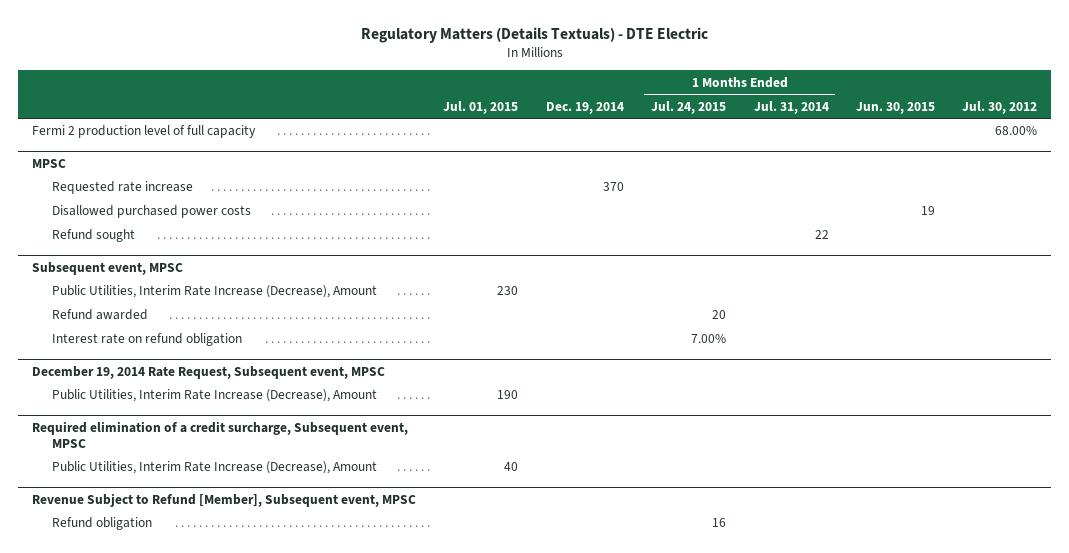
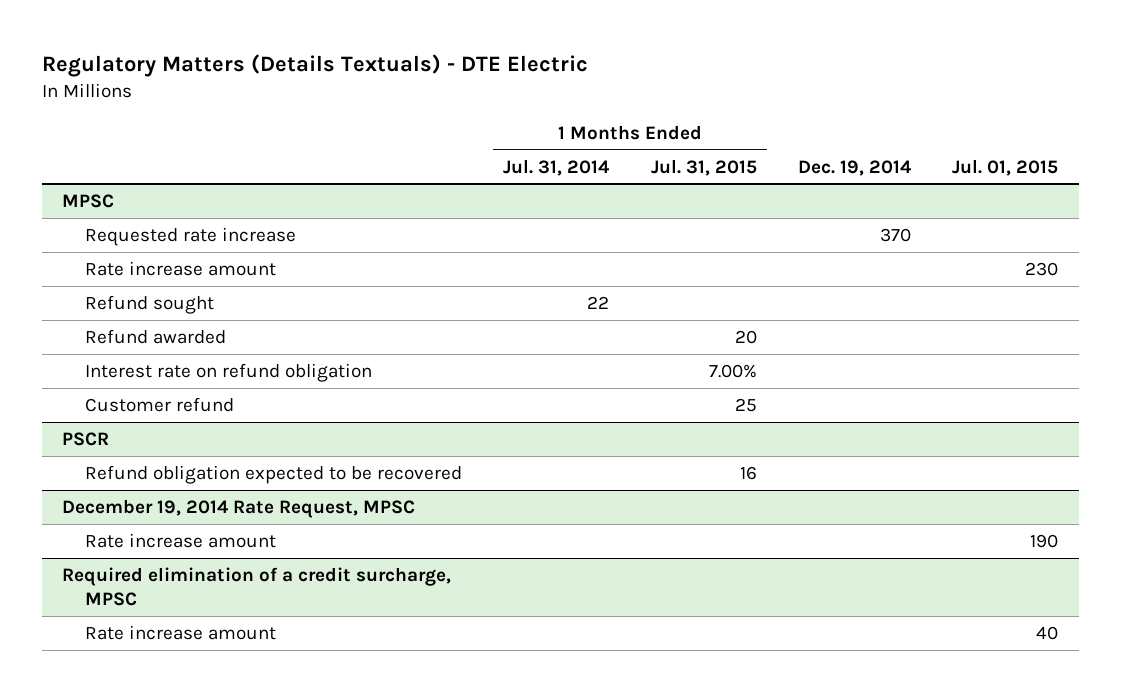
[651,100,727,114] Jul. 24, 2015 -> none
[855,101,935,114] Jun. 30, 2015 -> none
[962,100,1038,114] Jul. 30, 2012 -> none
none -> [650,158,757,176] Jul. 31, 2015
[31,125,256,139] Fermi 2 production level of full capacity -> none
[52,205,252,219] Disallowed purchased power costs -> none
none -> [84,260,276,276] Rate increase amount
[31,261,183,275] Subsequent event, MPSC -> none
[52,285,378,299] Public Utilities, Interim Rate Increase (Decrease), Amount -> none
[52,309,149,321] Refund awarded -> none
[52,333,243,347] Interest rate on refund obligation -> none
[31,492,416,507] Revenue Subject to Refund [Member], Subsequent event, MPSC -> none
[52,517,153,531] Refund obligation -> none
none -> [84,328,226,344] Refund awarded
none -> [84,362,372,382] Interest rate on refund obligation
none -> [84,396,234,412] Customer refund
none -> [62,431,110,446] PSCR
none -> [84,464,462,484] Refund obligation expected to be recovered
[31,365,385,379] December 19, 2014 Rate Request, Subsequent event, MPSC -> [62,498,416,518] December 19, 2014 Rate Request, MPSC
[52,389,378,403] Public Utilities, Interim Rate Increase (Decrease), Amount -> [84,532,276,548] Rate increase amount
[31,420,408,448] Required elimination of a credit surcharge, Subsequent event, MPSC -> [62,566,452,607] Required elimination of a credit surcharge, MPSC
[52,461,378,475] Public Utilities, Interim Rate Increase (Decrease), Amount -> [84,624,276,640] Rate increase amount

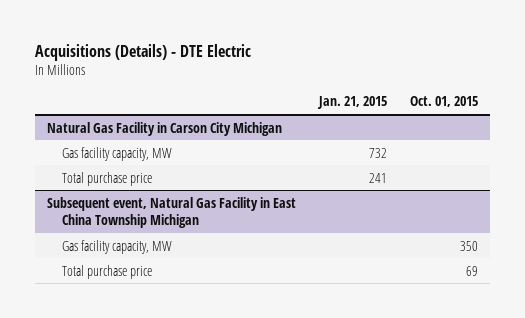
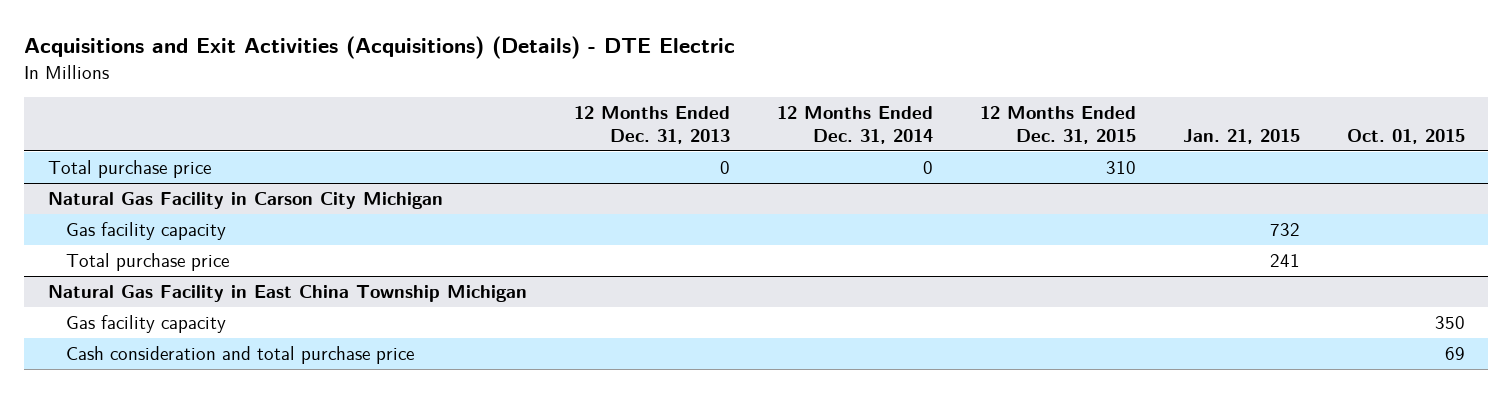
[35,43,252,61] Acquisitions (Details) - DTE Electric -> [24,36,736,60] Acquisitions and Exit Activities (Acquisitions) (Details) - DTE Electric
none -> [573,106,730,145] 12 Months Ended Dec. 31, 2013
none -> [776,106,933,145] 12 Months Ended Dec. 31, 2014
none -> [979,106,1136,145] 12 Months Ended Dec. 31, 2015
none -> [47,159,211,178] Total purchase price
[61,146,172,161] Gas facility capacity, MW -> [66,221,227,240] Gas facility capacity
[46,196,296,229] Subsequent event, Natural Gas Facility in East China Township Michigan -> [47,284,527,302] Natural Gas Facility in East China Township Michigan
[61,239,172,254] Gas facility capacity, MW -> [66,314,227,333] Gas facility capacity
[61,264,152,279] Total purchase price -> [66,345,415,364] Cash consideration and total purchase price

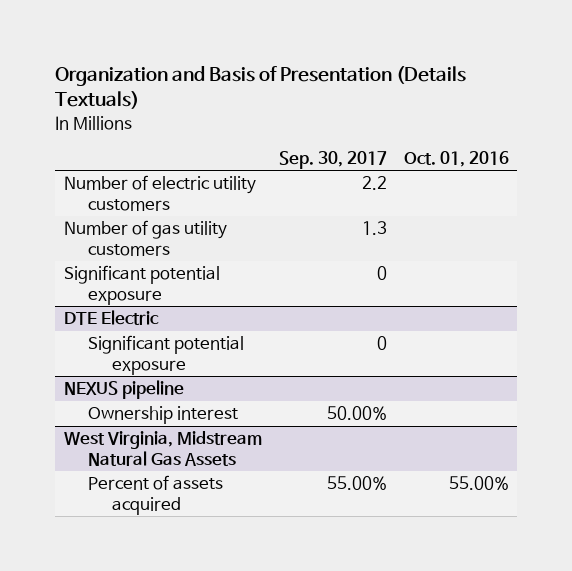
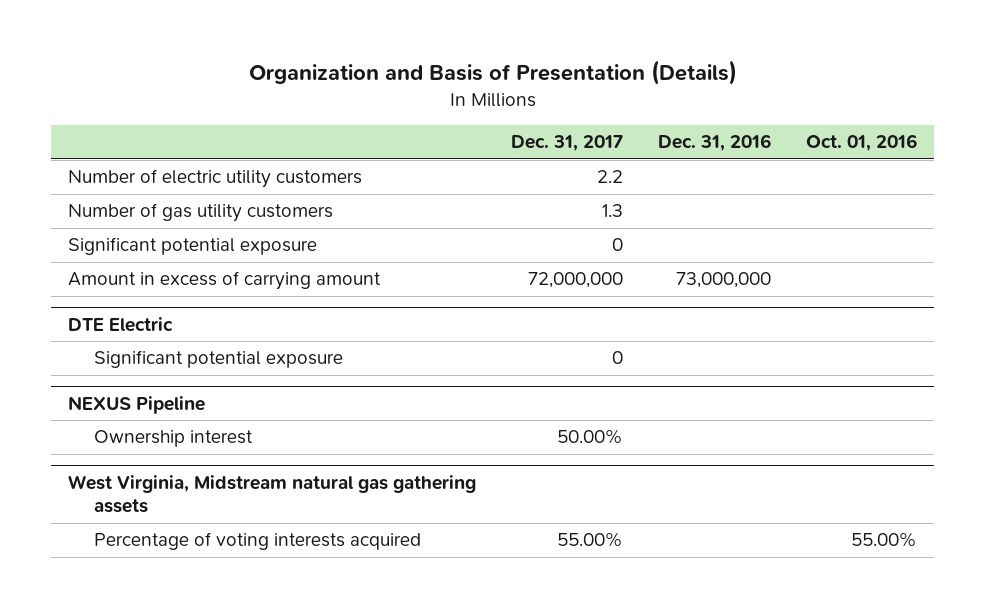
[55,65,467,110] Organization and Basis of Presentation (Details Textuals) -> [248,60,737,86] Organization and Basis of Presentation (Details)
[278,150,387,169] Sep. 30, 2017 -> none
none -> [511,135,624,152] Dec. 31, 2017
none -> [658,134,772,152] Dec. 31, 2016
none -> [68,271,382,291] Amount in excess of carrying amount
[63,380,184,400] NEXUS pipeline -> [68,395,206,414] NEXUS Pipeline
[63,431,262,466] West Virginia, Midstream Natural Gas Assets -> [68,474,477,514] West Virginia, Midstream natural gas gathering assets
[87,475,223,515] Percent of assets acquired -> [94,532,422,551] Percentage of voting interests acquired

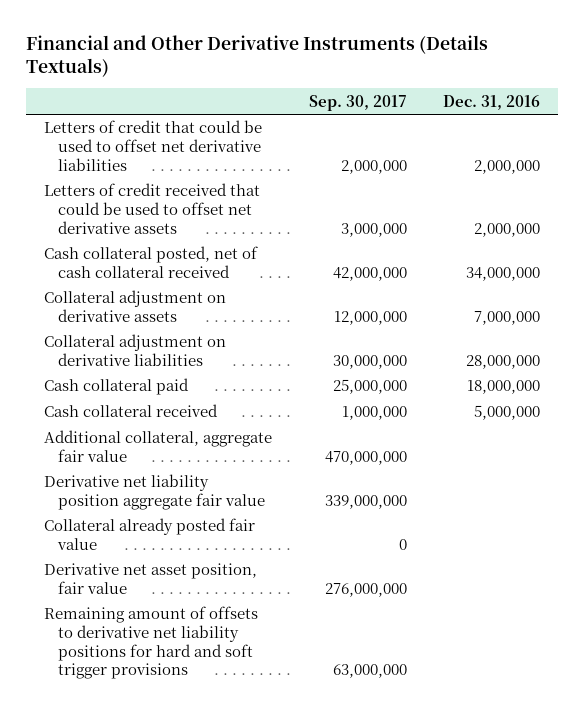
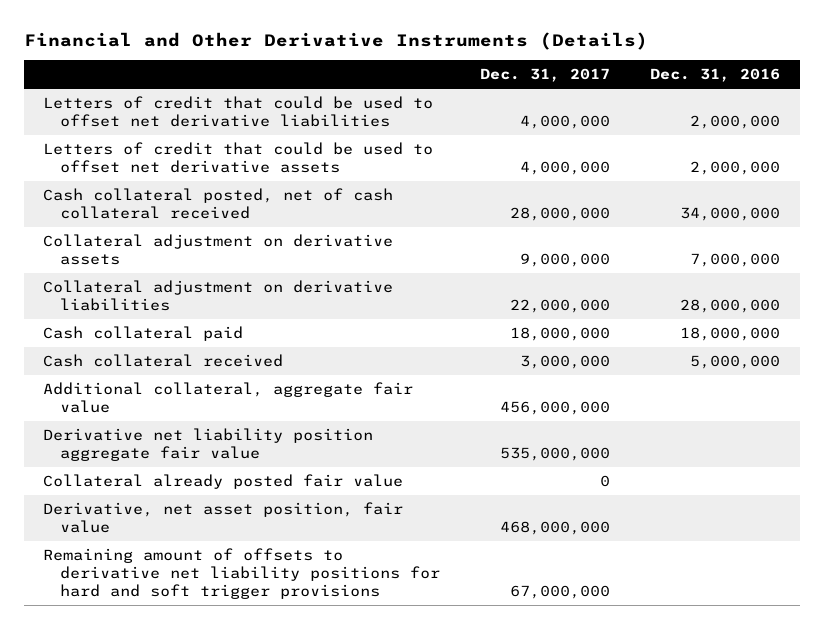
[26,34,489,78] Financial and Other Derivative Instruments (Details Textuals) -> [23,31,648,50] Financial and Other Derivative Instruments (Details)
[308,94,407,111] Sep. 30, 2017 -> none
none -> [479,68,610,83] Dec. 31, 2017
[44,183,261,234] Letters of credit received that could be used to offset net derivative assets -> [43,142,434,173] Letters of credit that could be used to offset net derivative assets
[44,563,258,594] Derivative net asset position, fair value -> [43,502,404,533] Derivative, net asset position, fair value

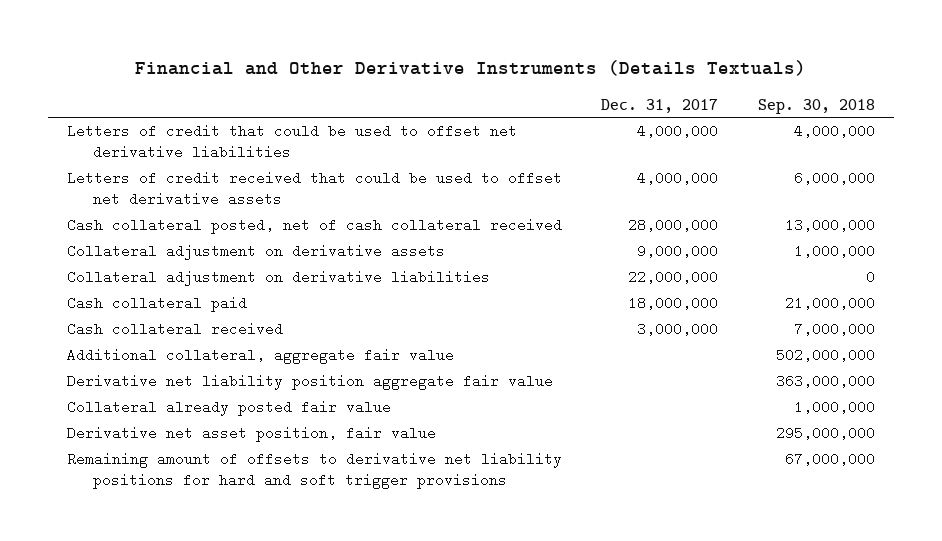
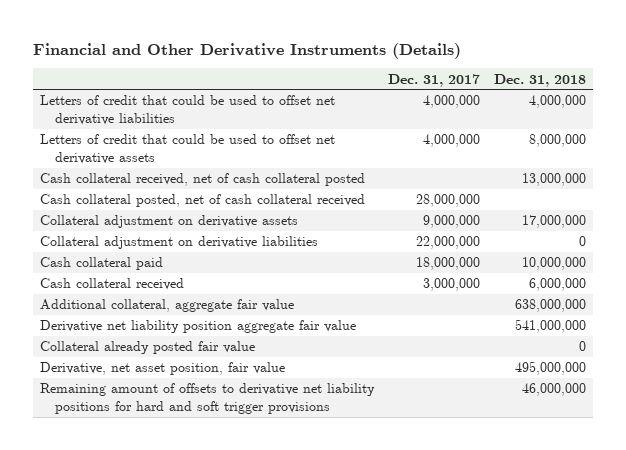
[134,60,806,77] Financial and Other Derivative Instruments (Details Textuals) -> [33,42,462,59] Financial and Other Derivative Instruments (Details)
[757,98,875,114] Sep. 30, 2018 -> none
none -> [493,73,586,87] Dec. 31, 2018
[67,171,563,207] Letters of credit received that could be used to offset net derivative assets -> [40,134,336,164] Letters of credit that could be used to offset net derivative assets
none -> [40,173,366,187] Cash collateral received, net of cash collateral posted
[67,426,437,443] Derivative net asset position, fair value -> [40,362,286,376] Derivative, net asset position, fair value

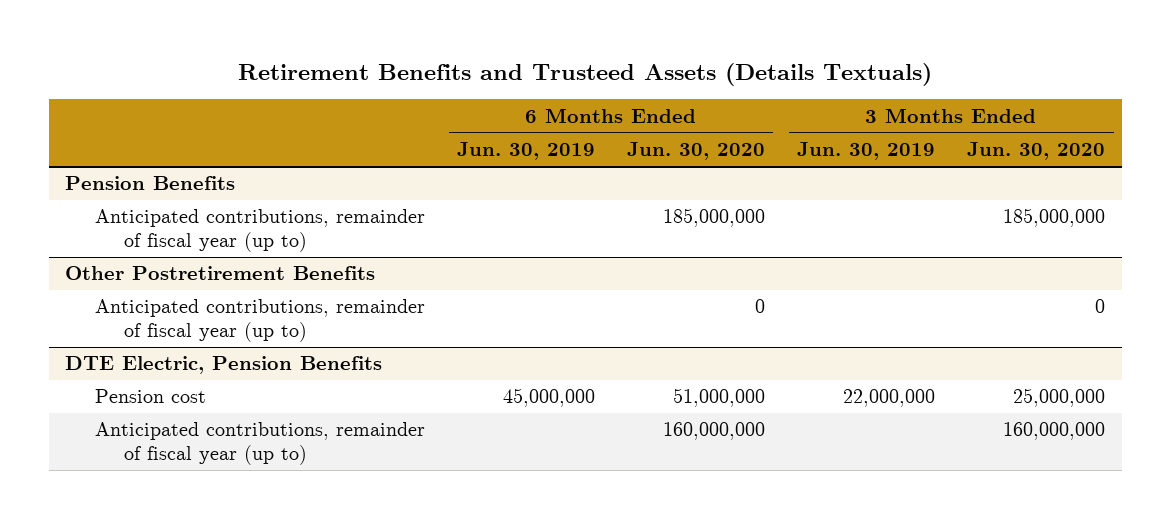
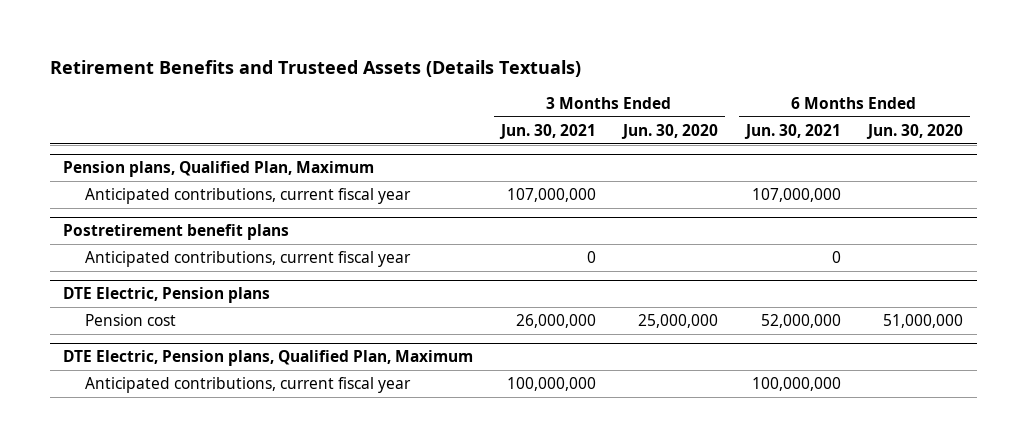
[456,142,595,161] Jun. 30, 2019 -> none
[797,142,936,161] Jun. 30, 2019 -> none
none -> [498,123,596,139] Jun. 30, 2021
none -> [743,123,841,139] Jun. 30, 2021
[65,176,236,191] Pension Benefits -> none
[94,209,425,253] Anticipated contributions, remainder of fiscal year (up to) -> none
[94,299,425,343] Anticipated contributions, remainder of fiscal year (up to) -> none
none -> [63,161,375,178] Pension plans, Qualified Plan, Maximum
none -> [84,188,411,205] Anticipated contributions, current fiscal year
[65,266,376,281] Other Postretirement Benefits -> [63,224,290,241] Postretirement benefit plans
none -> [84,251,411,268] Anticipated contributions, current fiscal year
[65,356,383,375] DTE Electric, Pension Benefits -> [63,287,271,304] DTE Electric, Pension plans
[94,422,425,466] Anticipated contributions, remainder of fiscal year (up to) -> none
none -> [63,350,474,367] DTE Electric, Pension plans, Qualified Plan, Maximum
none -> [84,377,411,394] Anticipated contributions, current fiscal year

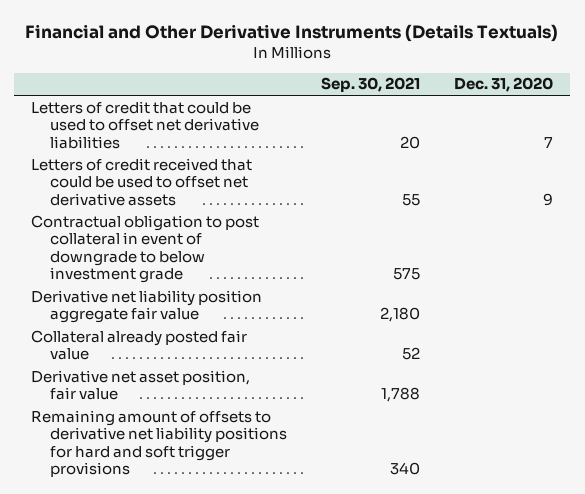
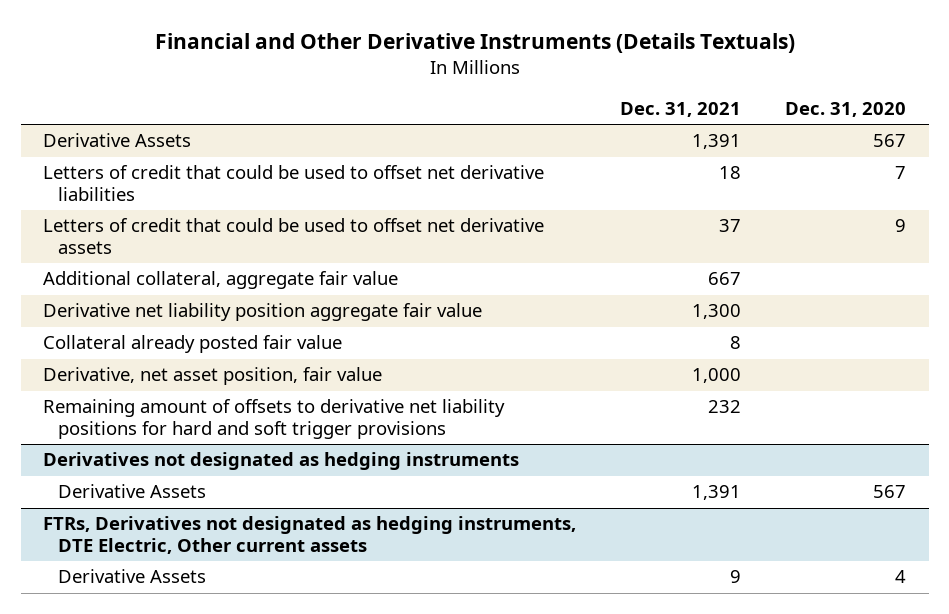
[321,77,421,93] Sep. 30, 2021 -> none
none -> [620,102,742,118] Dec. 31, 2021
none -> [42,133,191,148] Derivative Assets
[31,157,253,206] Letters of credit received that could be used to offset net derivative assets -> [42,218,544,254] Letters of credit that could be used to offset net derivative assets
[31,214,260,284] Contractual obligation to post collateral in event of downgrade to below investment grade -> [42,271,398,290] Additional collateral, aggregate fair value
[31,369,251,401] Derivative net asset position, fair value -> [42,367,382,386] Derivative, net asset position, fair value
none -> [42,452,519,471] Derivatives not designated as hedging instruments
none -> [58,484,207,499] Derivative Assets
none -> [42,516,576,554] FTRs, Derivatives not designated as hedging instruments, DTE Electric, Other current assets
none -> [58,569,207,584] Derivative Assets

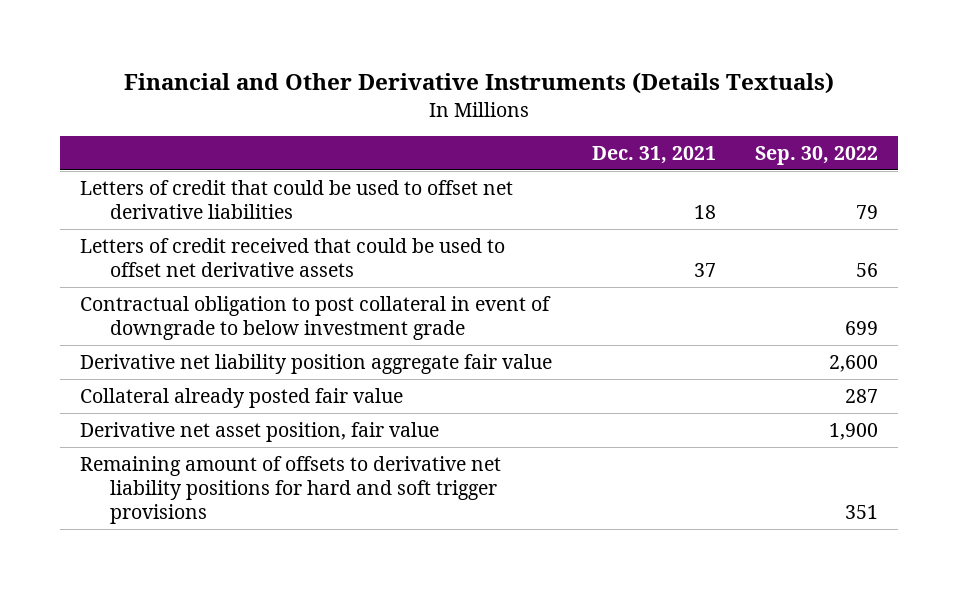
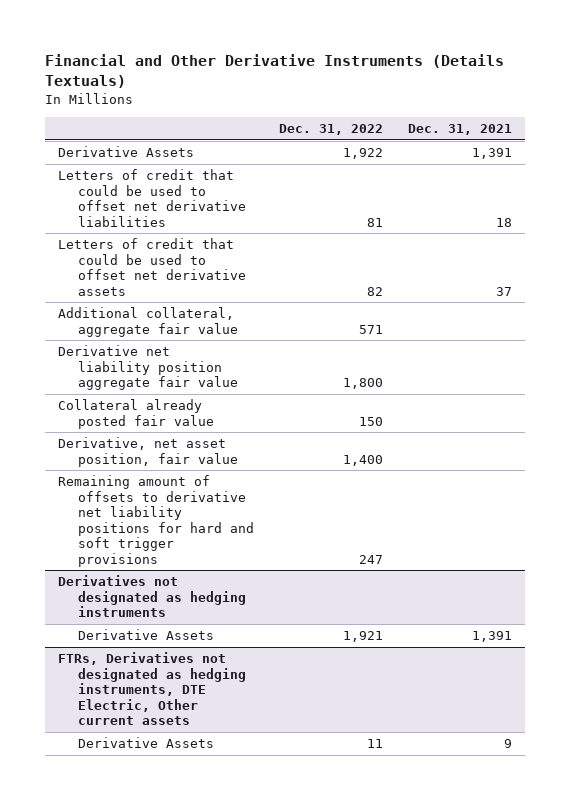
[755,145,879,165] Sep. 30, 2022 -> none
none -> [279,124,384,136] Dec. 31, 2022
none -> [57,146,194,158] Derivative Assets
[80,237,506,278] Letters of credit received that could be used to offset net derivative assets -> [57,238,246,296] Letters of credit that could be used to offset net derivative assets
[80,295,552,341] Contractual obligation to post collateral in event of downgrade to below investment grade -> [57,307,238,337] Additional collateral, aggregate fair value
[80,421,440,442] Derivative net asset position, fair value -> [57,437,238,467] Derivative, net asset position, fair value
none -> [57,575,246,618] Derivatives not designated as hedging instruments
none -> [77,629,214,641] Derivative Assets
none -> [57,652,246,726] FTRs, Derivatives not designated as hedging instruments, DTE Electric, Other current assets
none -> [77,737,214,749] Derivative Assets

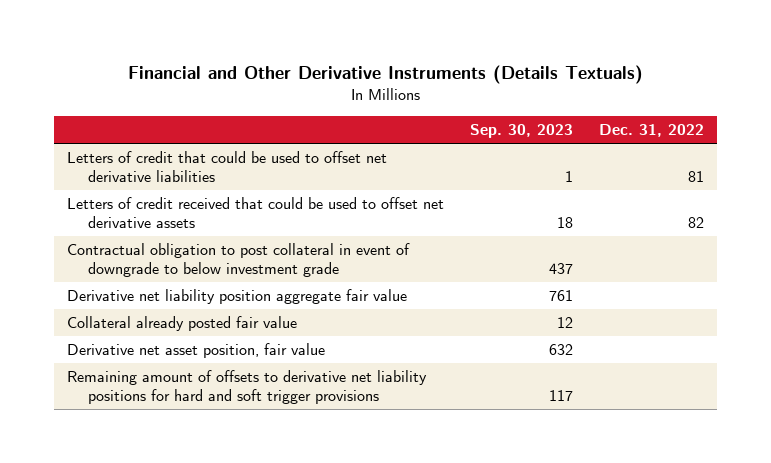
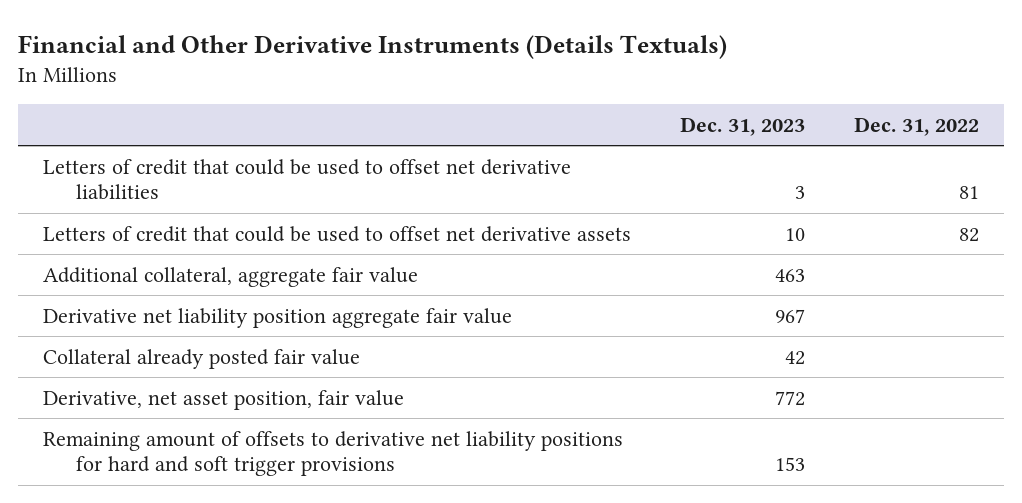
[470,124,574,139] Sep. 30, 2023 -> none
none -> [680,116,806,136] Dec. 31, 2023
[67,197,445,228] Letters of credit received that could be used to offset net derivative assets -> [42,225,631,242] Letters of credit that could be used to offset net derivative assets
[67,243,411,277] Contractual obligation to post collateral in event of downgrade to below investment grade -> [42,266,418,287] Additional collateral, aggregate fair value
[67,343,326,359] Derivative net asset position, fair value -> [42,389,404,410] Derivative, net asset position, fair value

